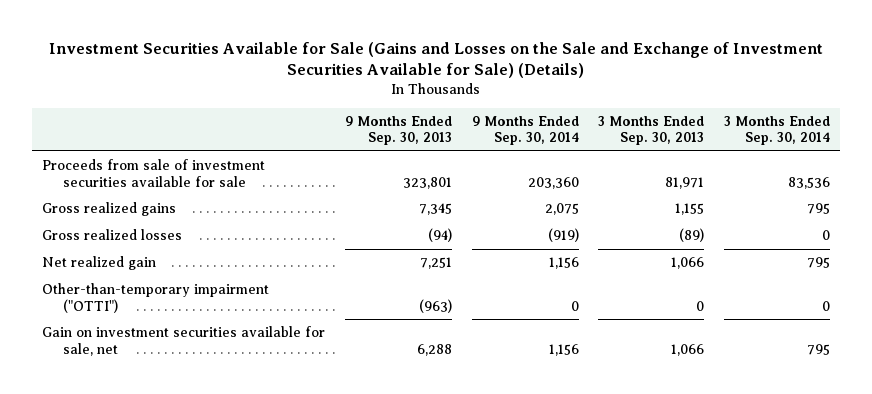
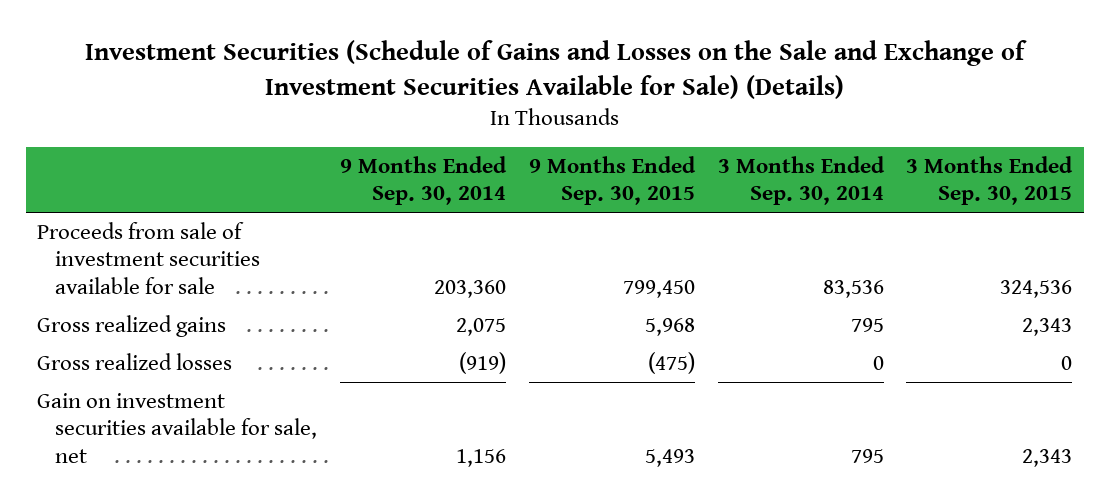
[49,41,824,79] Investment Securities Available for Sale (Gains and Losses on the Sale and Exchange of Investment Securities Available for Sale) (Details) -> [84,40,1027,99] Investment Securities (Schedule of Gains and Losses on the Sale and Exchange of Investment Securities Available for Sale) (Details)
[344,115,452,146] 9 Months Ended Sep. 30, 2013 -> none
[598,115,705,146] 3 Months Ended Sep. 30, 2013 -> none
none -> [528,156,696,206] 9 Months Ended Sep. 30, 2015
none -> [906,156,1074,206] 3 Months Ended Sep. 30, 2015
[42,256,157,271] Net realized gain -> none
[42,283,270,313] Other-than-temporary impairment ("OTTI") -> none

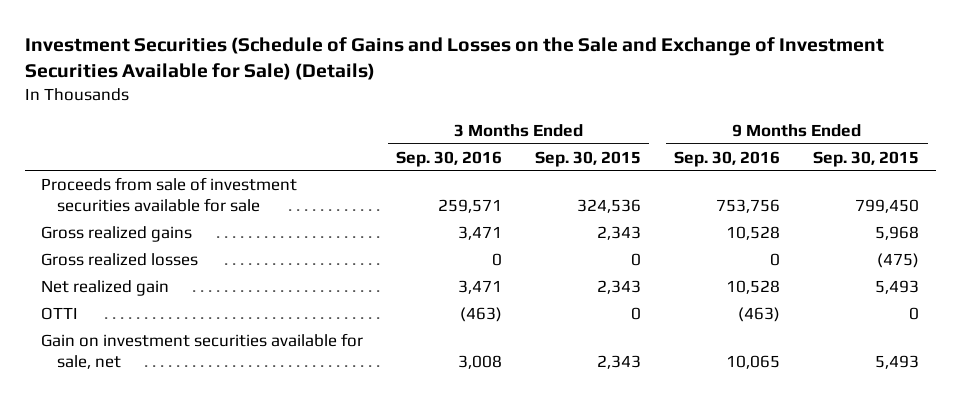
[340,156,508,206] 9 Months Ended Sep. 30, 2014 -> none
[717,156,885,206] 3 Months Ended Sep. 30, 2014 -> none
none -> [396,150,503,167] Sep. 30, 2016
none -> [674,150,781,167] Sep. 30, 2016
none -> [41,279,170,296] Net realized gain
none -> [41,306,79,320] OTTI

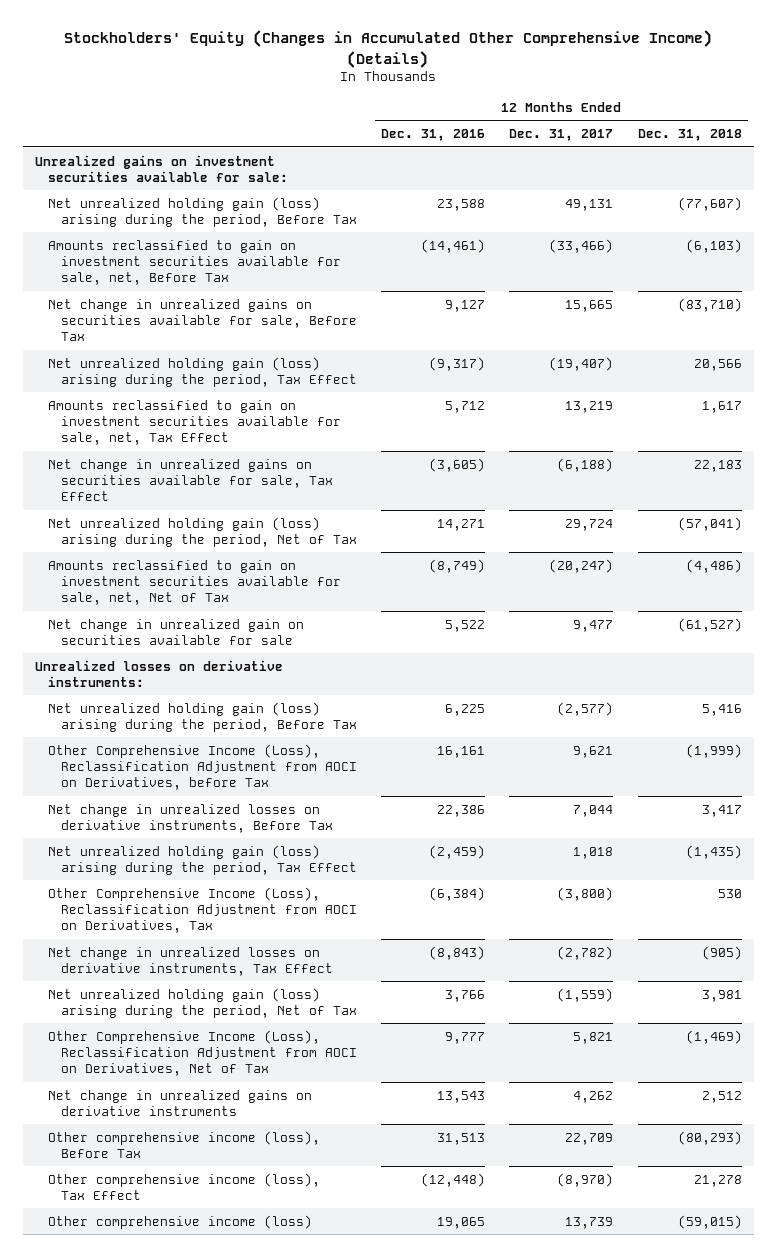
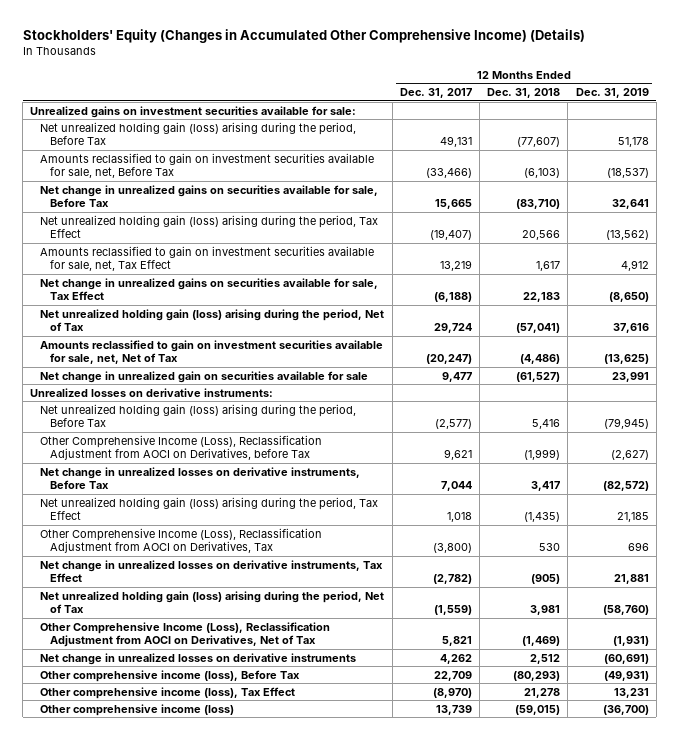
[381,129,486,142] Dec. 31, 2016 -> none
none -> [575,88,649,99] Dec. 31, 2019
[48,1089,313,1116] Net change in unrealized gains on derivative instruments -> [40,652,357,665] Net change in unrealized losses on derivative instruments

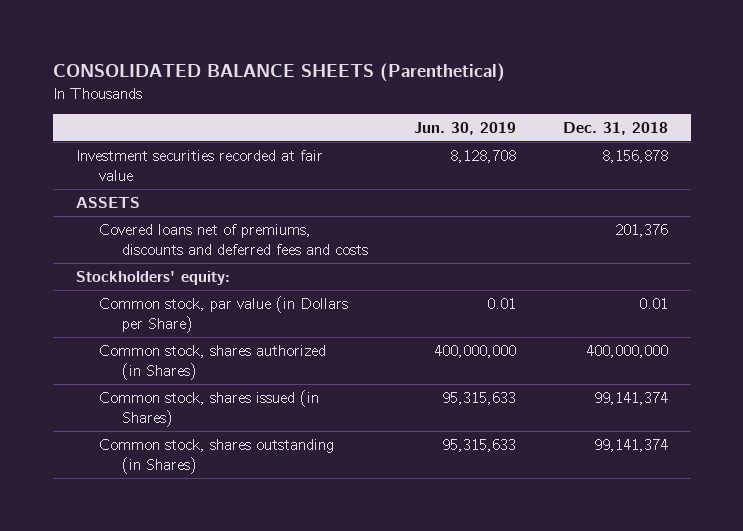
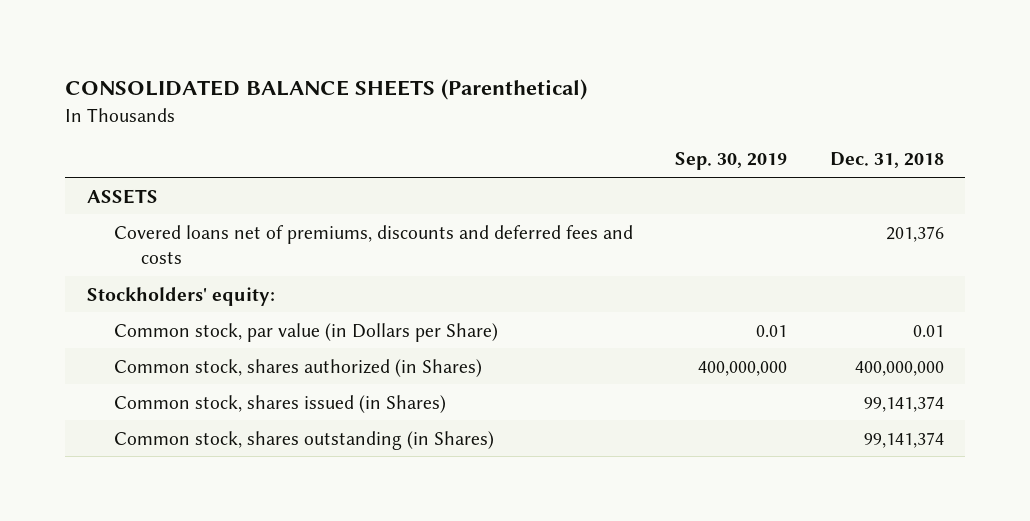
[414,122,517,136] Jun. 30, 2019 -> none
none -> [675,152,788,171] Sep. 30, 2019
[75,149,323,182] Investment securities recorded at fair value -> none

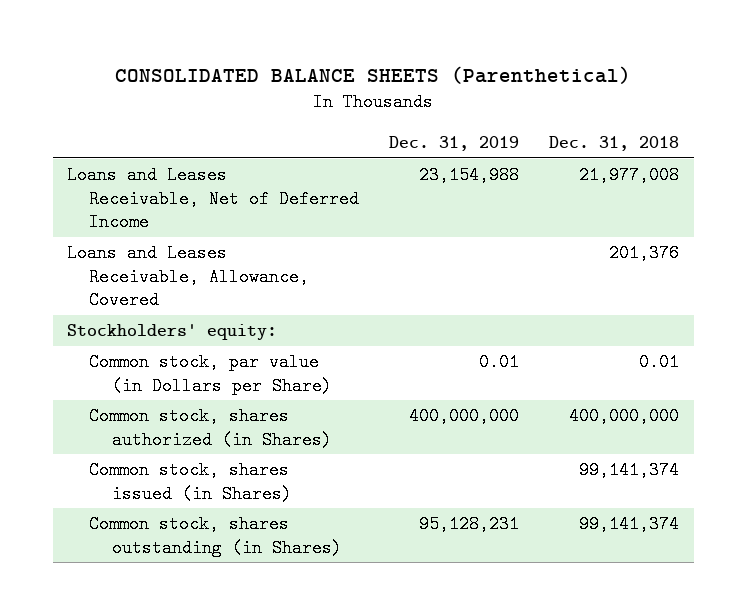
[675,152,788,171] Sep. 30, 2019 -> none
none -> [389,135,520,151] Dec. 31, 2019
[86,188,158,204] ASSETS -> none
none -> [67,166,360,231] Loans and Leases Receivable, Net of Deferred Income
[113,224,633,264] Covered loans net of premiums, discounts and deferred fees and costs -> [67,244,310,309] Loans and Leases Receivable, Allowance, Covered

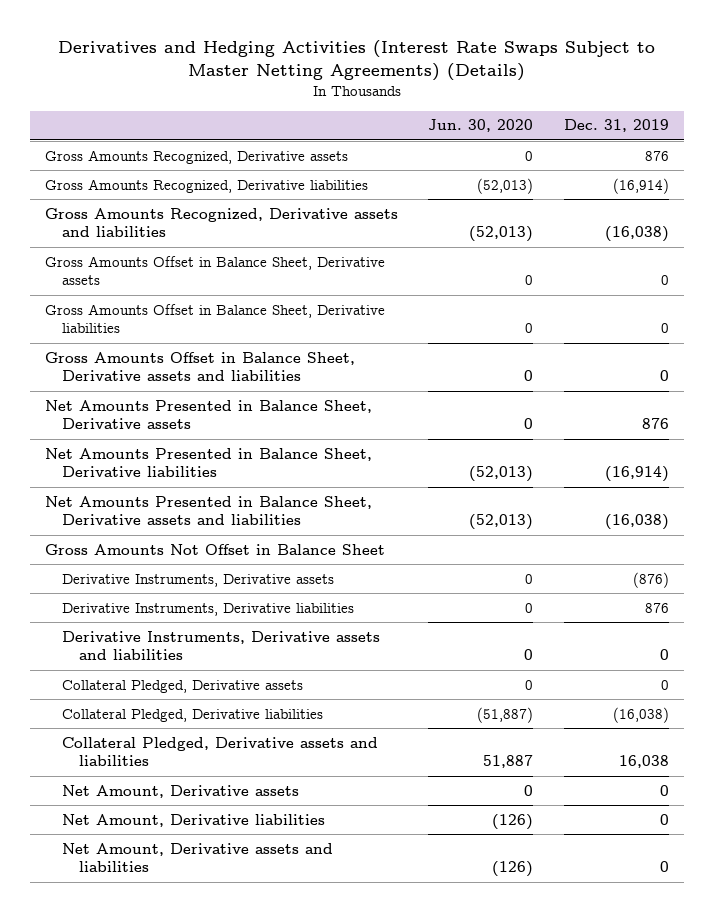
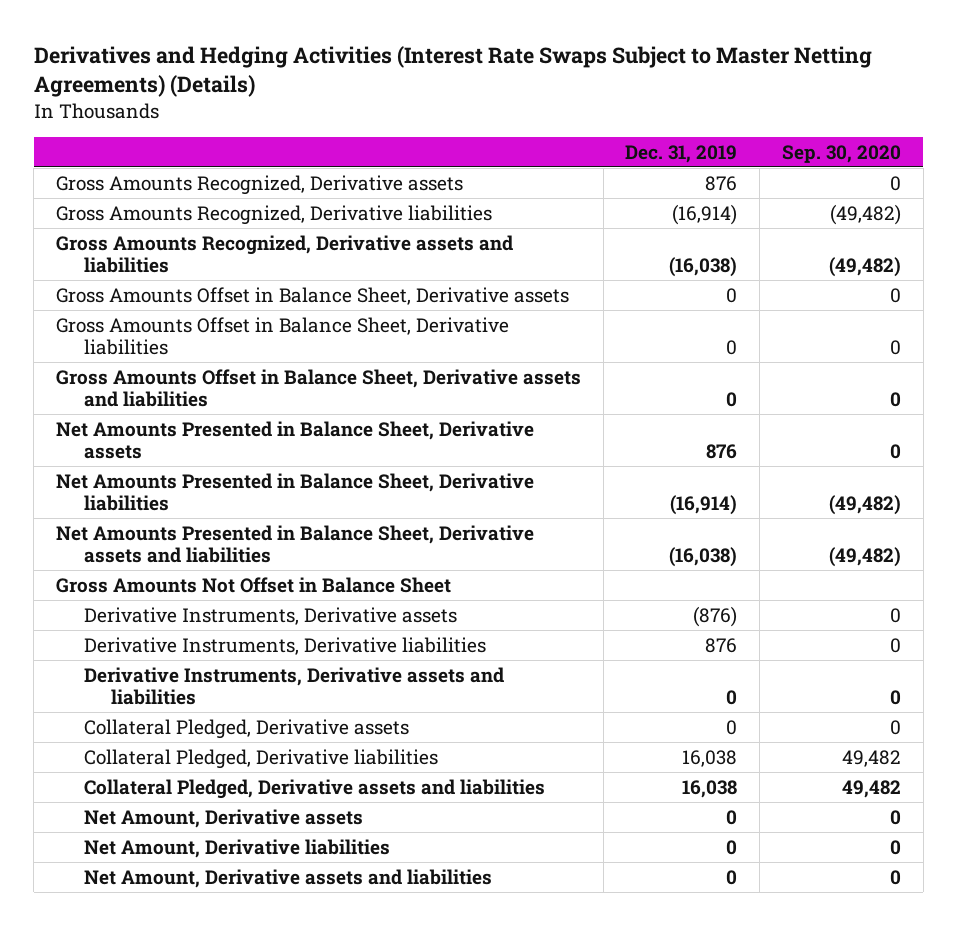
[428,119,534,133] Jun. 30, 2020 -> none
none -> [781,144,901,163] Sep. 30, 2020
[612,706,669,723] (16,038) -> [682,749,738,767] 16,038

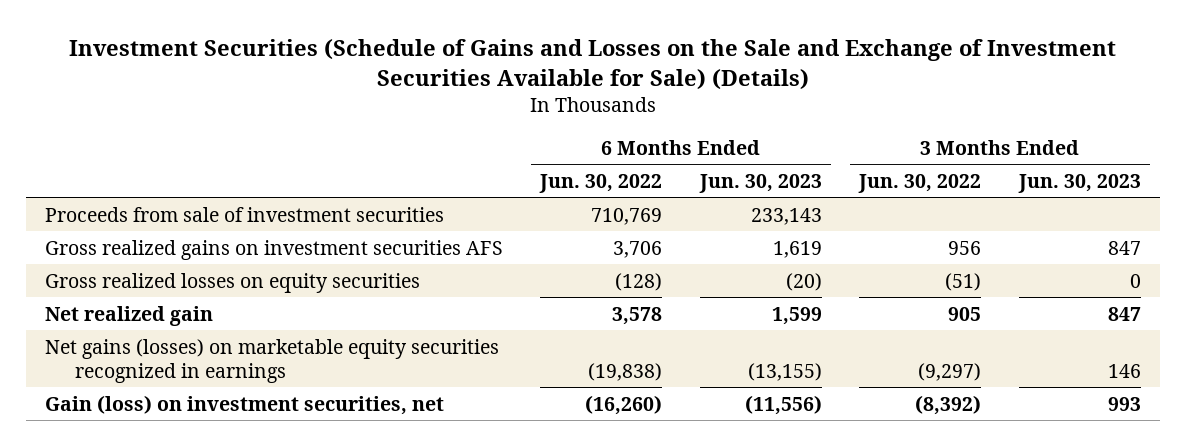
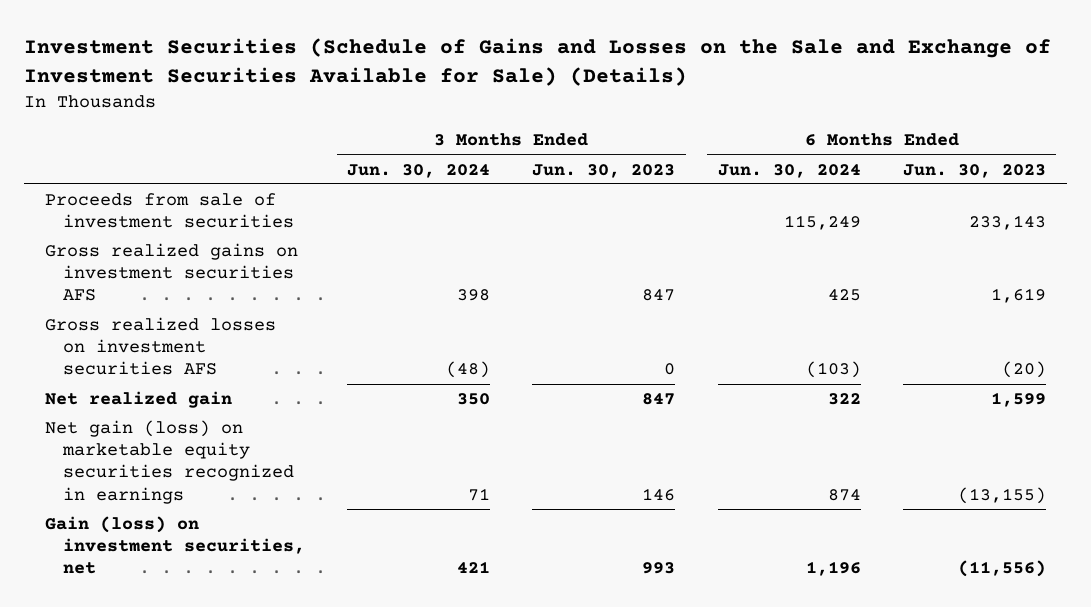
[539,173,663,193] Jun. 30, 2022 -> none
[858,173,982,193] Jun. 30, 2022 -> none
none -> [347,163,491,178] Jun. 30, 2024
none -> [717,163,861,178] Jun. 30, 2024
[44,272,420,293] Gross realized losses on equity securities -> [44,317,276,376] Gross realized losses on investment securities AFS
[44,338,499,383] Net gains (losses) on marketable equity securities recognized in earnings -> [44,420,295,504] Net gain (loss) on marketable equity securities recognized in earnings

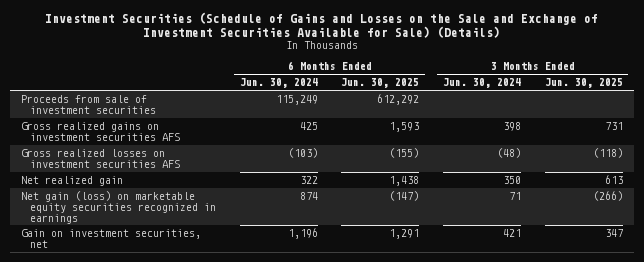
[532,163,676,178] Jun. 30, 2023 -> none
[902,163,1046,178] Jun. 30, 2023 -> none
none -> [341,78,420,89] Jun. 30, 2025
none -> [544,78,623,89] Jun. 30, 2025
[44,516,306,575] Gain (loss) on investment securities, net -> [21,229,202,248] Gain on investment securities, net

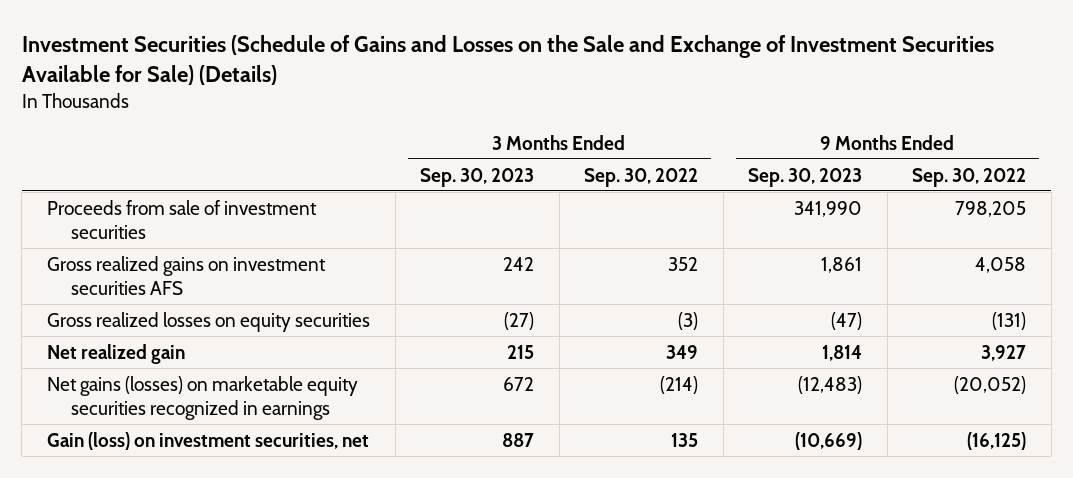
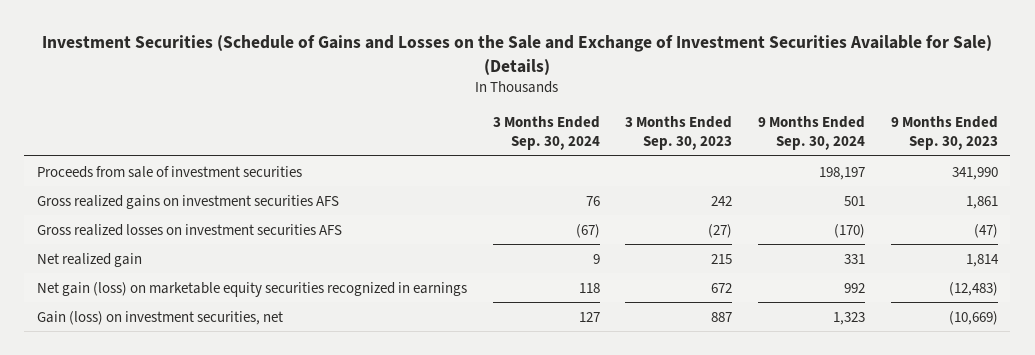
[584,167,699,187] Sep. 30, 2022 -> none
[912,167,1027,187] Sep. 30, 2022 -> none
none -> [492,116,600,151] 3 Months Ended Sep. 30, 2024
none -> [757,116,865,151] 9 Months Ended Sep. 30, 2024
[46,311,370,332] Gross realized losses on equity securities -> [37,223,343,236] Gross realized losses on investment securities AFS
[46,375,358,420] Net gains (losses) on marketable equity securities recognized in earnings -> [37,281,468,297] Net gain (loss) on marketable equity securities recognized in earnings

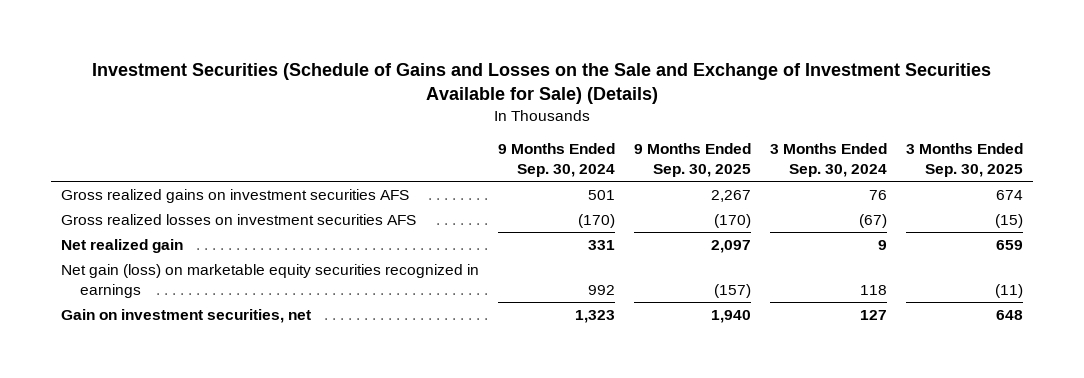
[625,116,733,151] 3 Months Ended Sep. 30, 2023 -> none
[890,116,998,151] 9 Months Ended Sep. 30, 2023 -> none
none -> [634,143,752,178] 9 Months Ended Sep. 30, 2025
none -> [906,143,1024,178] 3 Months Ended Sep. 30, 2025
[37,165,303,178] Proceeds from sale of investment securities -> none
[37,310,284,325] Gain (loss) on investment securities, net -> [60,308,311,323] Gain on investment securities, net

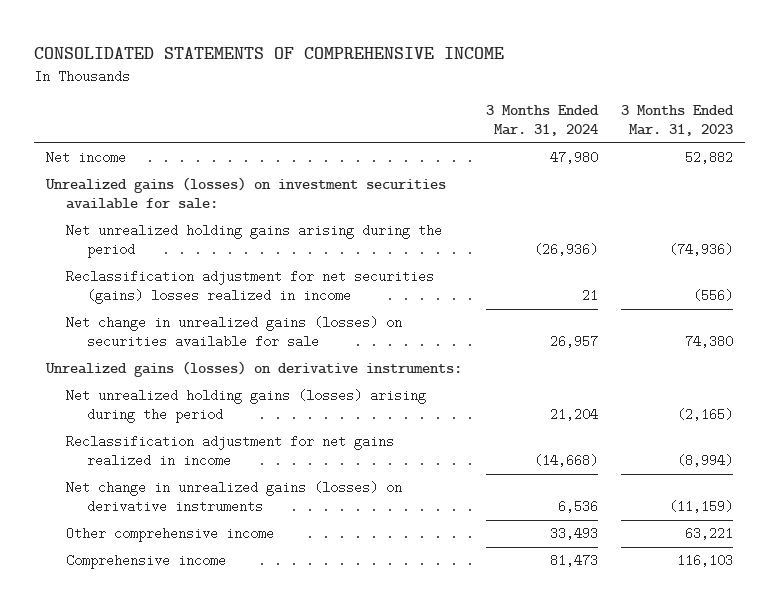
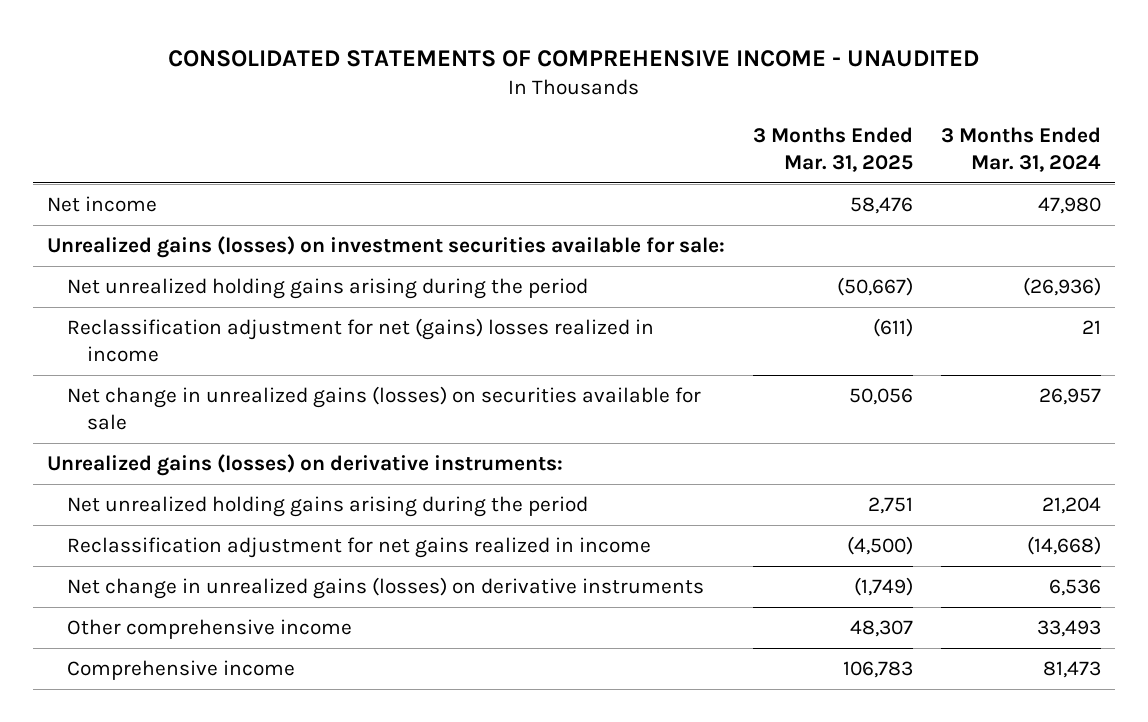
[33,46,504,59] CONSOLIDATED STATEMENTS OF COMPREHENSIVE INCOME -> [167,49,979,67] CONSOLIDATED STATEMENTS OF COMPREHENSIVE INCOME - UNAUDITED
[621,105,735,136] 3 Months Ended Mar. 31, 2023 -> none
none -> [752,126,913,172] 3 Months Ended Mar. 31, 2025
[66,270,435,305] Reclassification adjustment for net securities (gains) losses realized in income -> [67,317,655,362] Reclassification adjustment for net (gains) losses realized in income
[66,389,427,424] Net unrealized holding gains (losses) arising during the period -> [67,495,589,517] Net unrealized holding gains arising during the period

